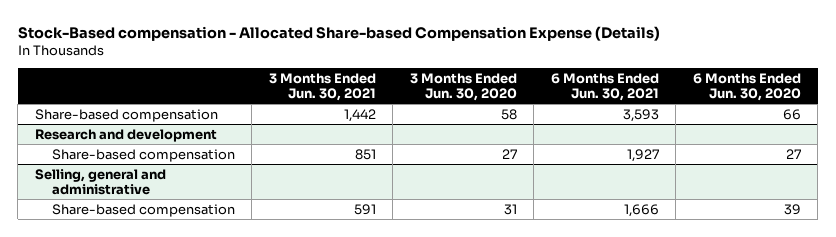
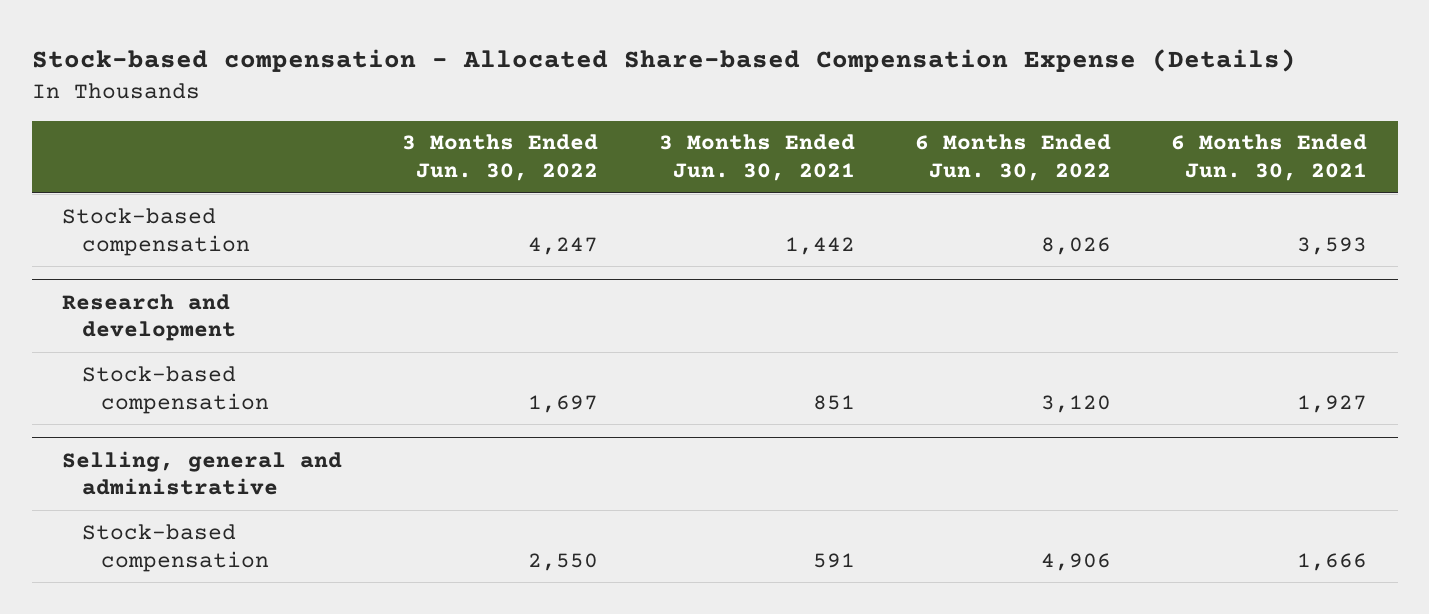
[17,25,660,41] Stock-Based compensation - Allocated Share-based Compensation Expense (Details) -> [31,49,1296,73] Stock-based compensation - Allocated Share-based Compensation Expense (Details)
[409,72,517,101] 3 Months Ended Jun. 30, 2020 -> none
[692,72,801,101] 6 Months Ended Jun. 30, 2020 -> none
none -> [402,134,599,182] 3 Months Ended Jun. 30, 2022
none -> [915,134,1112,182] 6 Months Ended Jun. 30, 2022
[34,108,218,122] Share-based compensation -> [61,207,250,256] Stock-based compensation
[51,148,235,162] Share-based compensation -> [81,365,270,414] Stock-based compensation
[51,203,235,217] Share-based compensation -> [81,523,270,572] Stock-based compensation

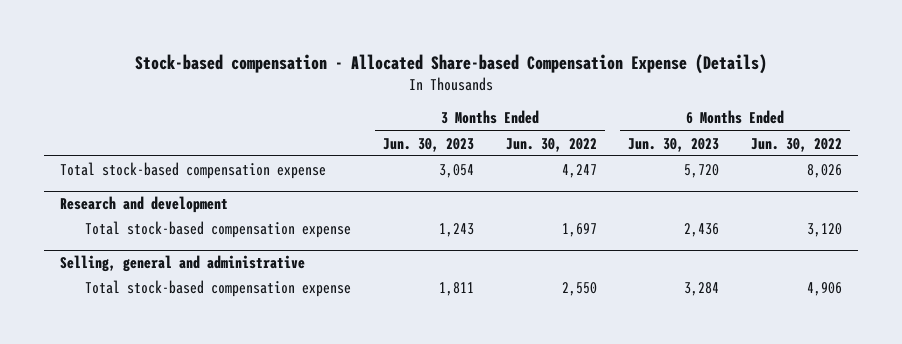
[658,134,855,182] 3 Months Ended Jun. 30, 2021 -> none
[1171,134,1368,182] 6 Months Ended Jun. 30, 2021 -> none
none -> [382,137,474,152] Jun. 30, 2023
none -> [628,137,720,152] Jun. 30, 2023
[61,207,250,256] Stock-based compensation -> [60,162,327,180] Total stock-based compensation expense
[81,365,270,414] Stock-based compensation -> [85,221,352,239] Total stock-based compensation expense
[81,523,270,572] Stock-based compensation -> [85,280,352,298] Total stock-based compensation expense

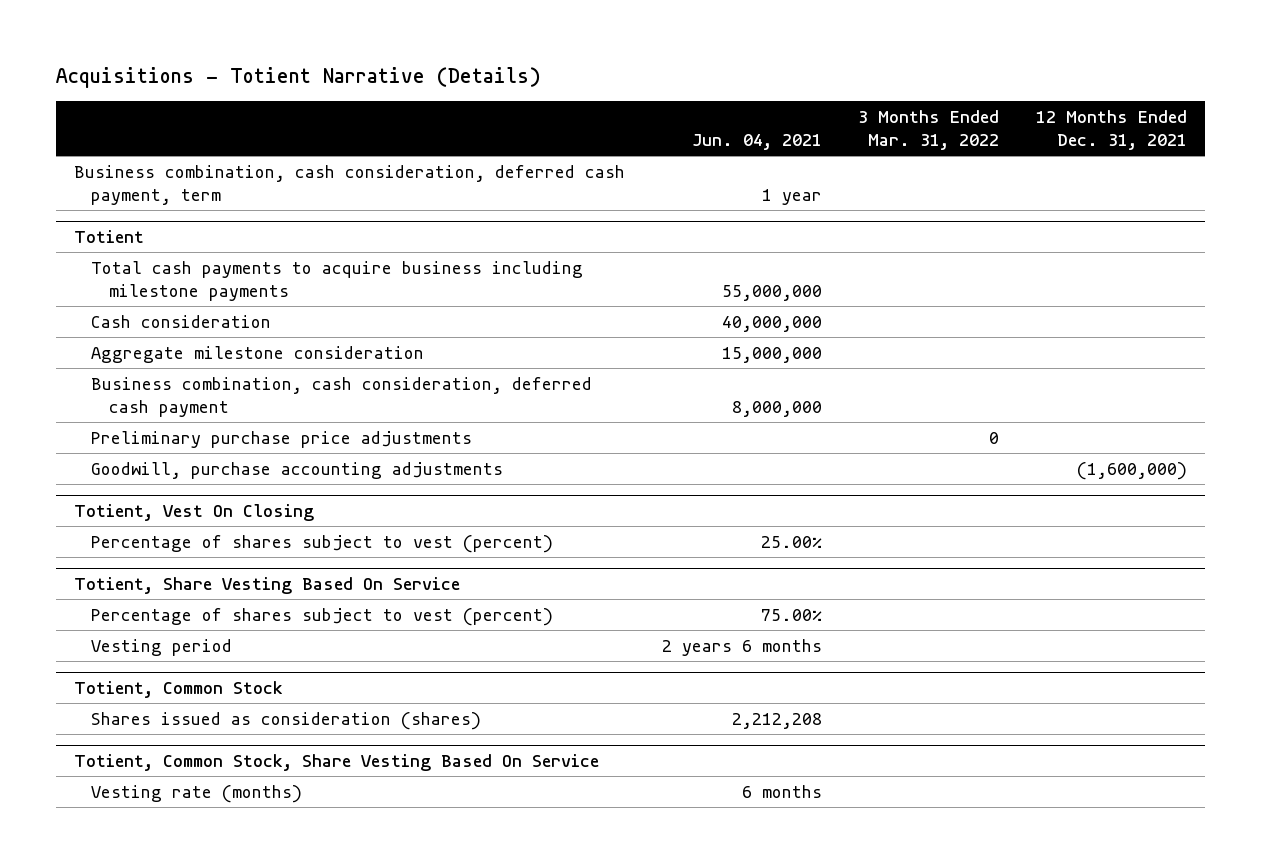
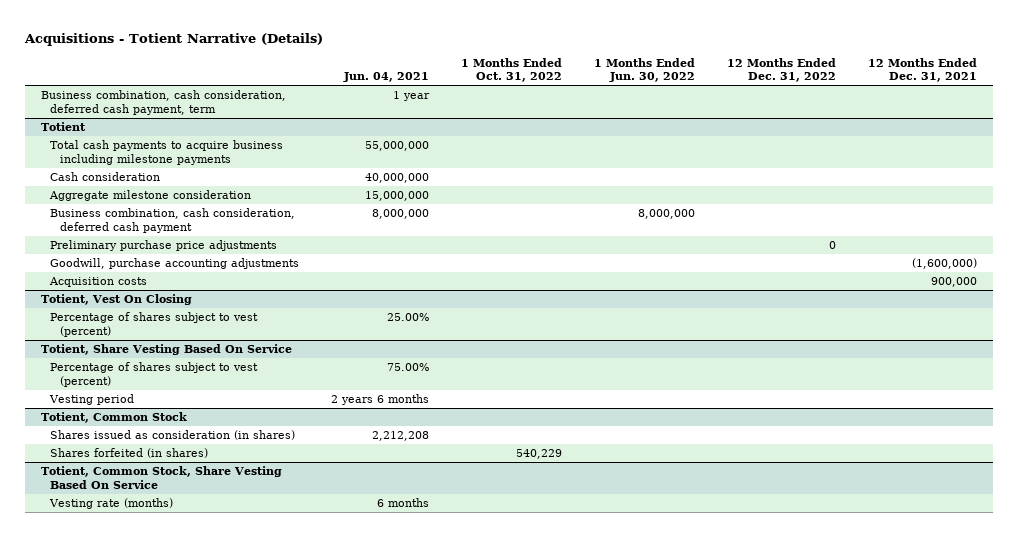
[858,110,1000,150] 3 Months Ended Mar. 31, 2022 -> none
none -> [461,57,563,83] 1 Months Ended Oct. 31, 2022
none -> [593,57,695,83] 1 Months Ended Jun. 30, 2022
none -> [726,57,836,83] 12 Months Ended Dec. 31, 2022
none -> [49,277,148,288] Acquisition costs
[91,711,482,730] Shares issued as consideration (shares) -> [50,430,296,441] Shares issued as consideration (in shares)
none -> [50,448,209,459] Shares forfeited (in shares)

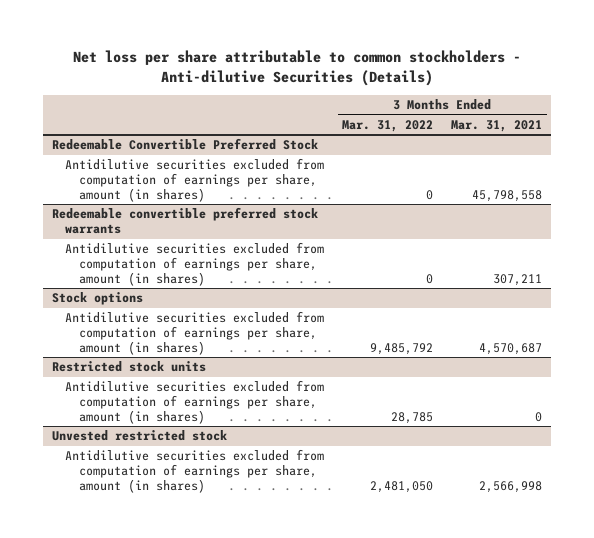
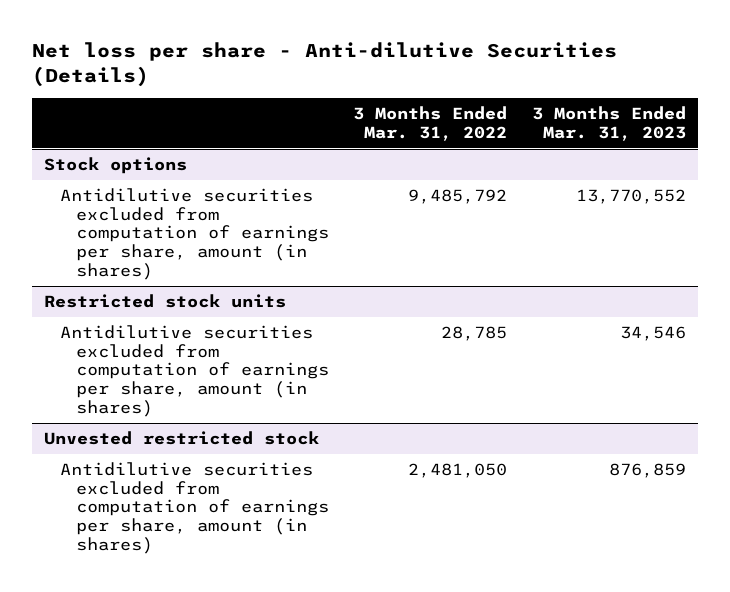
[72,50,521,87] Net loss per share attributable to common stockholders - Anti-dilutive Securities (Details) -> [32,42,618,88] Net loss per share - Anti-dilutive Securities (Details)
[451,119,543,132] Mar. 31, 2021 -> none
none -> [531,106,686,141] 3 Months Ended Mar. 31, 2023
[51,138,318,151] Redeemable Convertible Preferred Stock -> none
[65,158,325,203] Antidilutive securities excluded from computation of earnings per share, amount (in shares) -> none
[51,207,318,235] Redeemable convertible preferred stock warrants -> none
[65,242,325,287] Antidilutive securities excluded from computation of earnings per share, amount (in shares) -> none

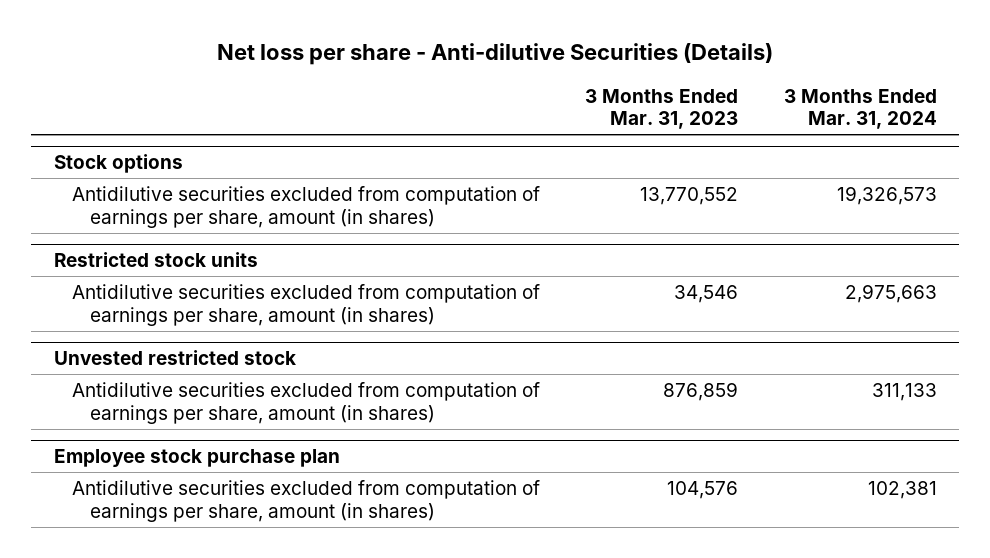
[353,106,508,141] 3 Months Ended Mar. 31, 2022 -> none
none -> [783,88,937,130] 3 Months Ended Mar. 31, 2024
none -> [53,449,340,468] Employee stock purchase plan
none -> [71,480,540,522] Antidilutive securities excluded from computation of earnings per share, amount (in shares)

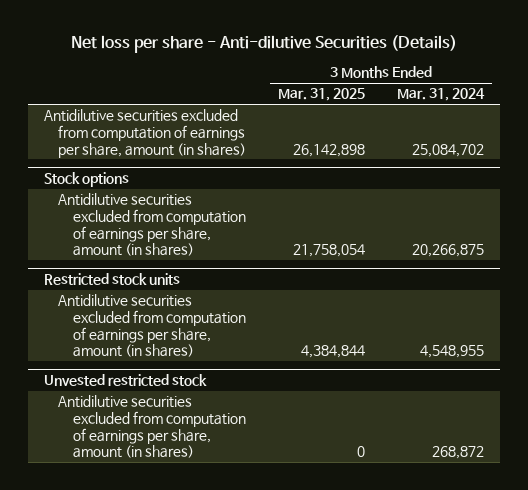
[585,88,739,130] 3 Months Ended Mar. 31, 2023 -> none
none -> [278,88,366,102] Mar. 31, 2025
none -> [43,109,247,158] Antidilutive securities excluded from computation of earnings per share, amount (in shares)
[836,186,937,206] 19,326,573 -> [412,244,485,258] 20,266,875
[844,284,937,304] 2,975,663 -> [420,345,485,359] 4,548,955
[53,449,340,468] Employee stock purchase plan -> none
[71,480,540,522] Antidilutive securities excluded from computation of earnings per share, amount (in shares) -> none
[871,383,937,402] 311,133 -> [432,446,485,460] 268,872

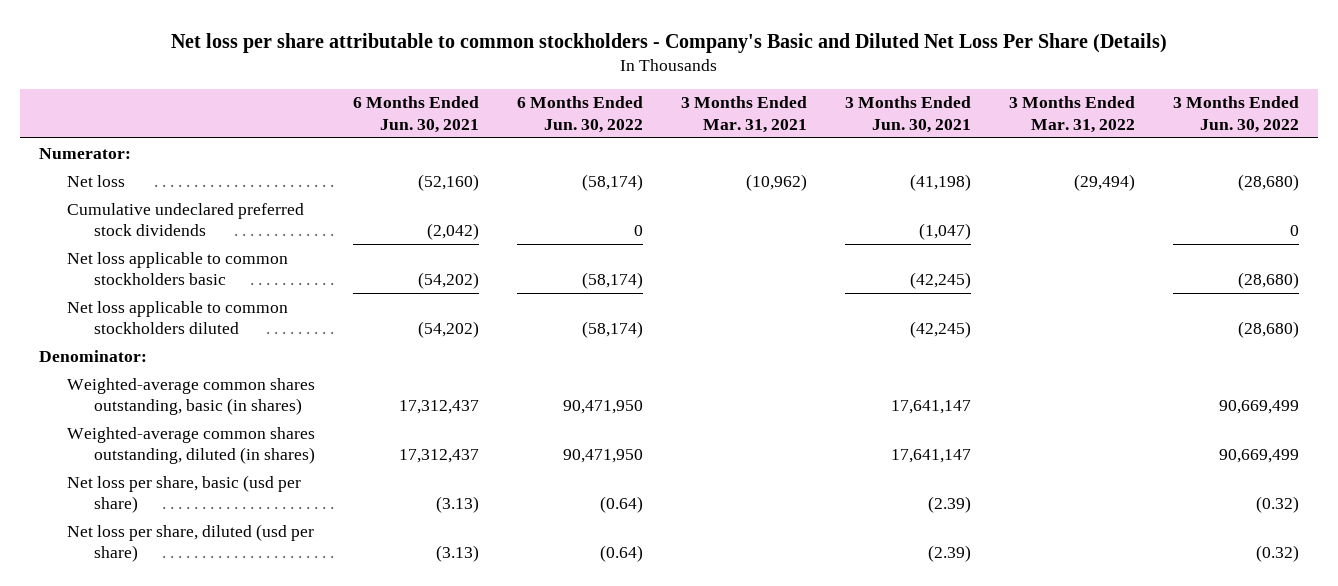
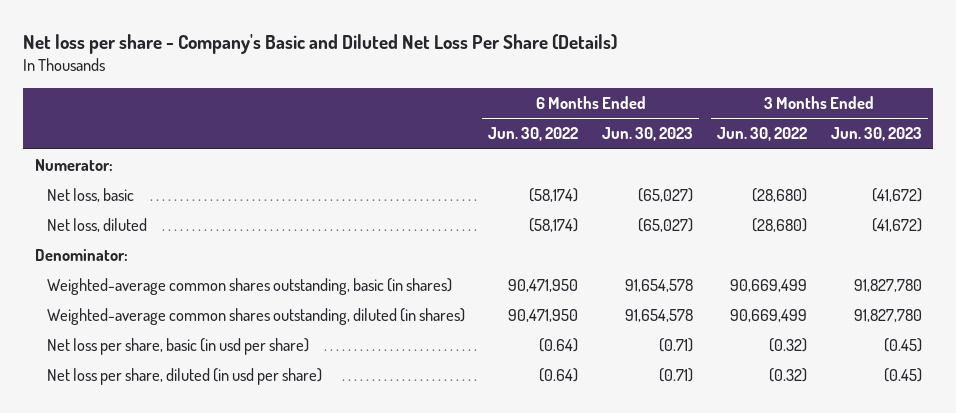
[171,32,1168,53] Net loss per share attributable to common stockholders - Company's Basic and Diluted Net Loss Per Share (Details) -> [22,33,617,54] Net loss per share - Company's Basic and Diluted Net Loss Per Share (Details)
[352,96,479,133] 6 Months Ended Jun. 30, 2021 -> none
[680,96,807,133] 3 Months Ended Mar. 31, 2021 -> none
[844,96,971,133] 3 Months Ended Jun. 30, 2021 -> none
[1008,96,1135,133] 3 Months Ended Mar. 31, 2022 -> none
none -> [602,127,694,142] Jun. 30, 2023
none -> [830,127,922,142] Jun. 30, 2023
[66,174,125,187] Net loss -> none
[66,202,304,236] Cumulative undeclared preferred stock dividends -> none
[66,251,288,285] Net loss applicable to common stockholders basic -> [46,188,134,203] Net loss, basic
[66,300,288,334] Net loss applicable to common stockholders diluted -> [46,218,147,233] Net loss, diluted
[66,474,301,513] Net loss per share, basic (usd per share) -> [46,338,309,356] Net loss per share, basic (in usd per share)
[66,523,314,562] Net loss per share, diluted (usd per share) -> [46,368,322,386] Net loss per share, diluted (in usd per share)

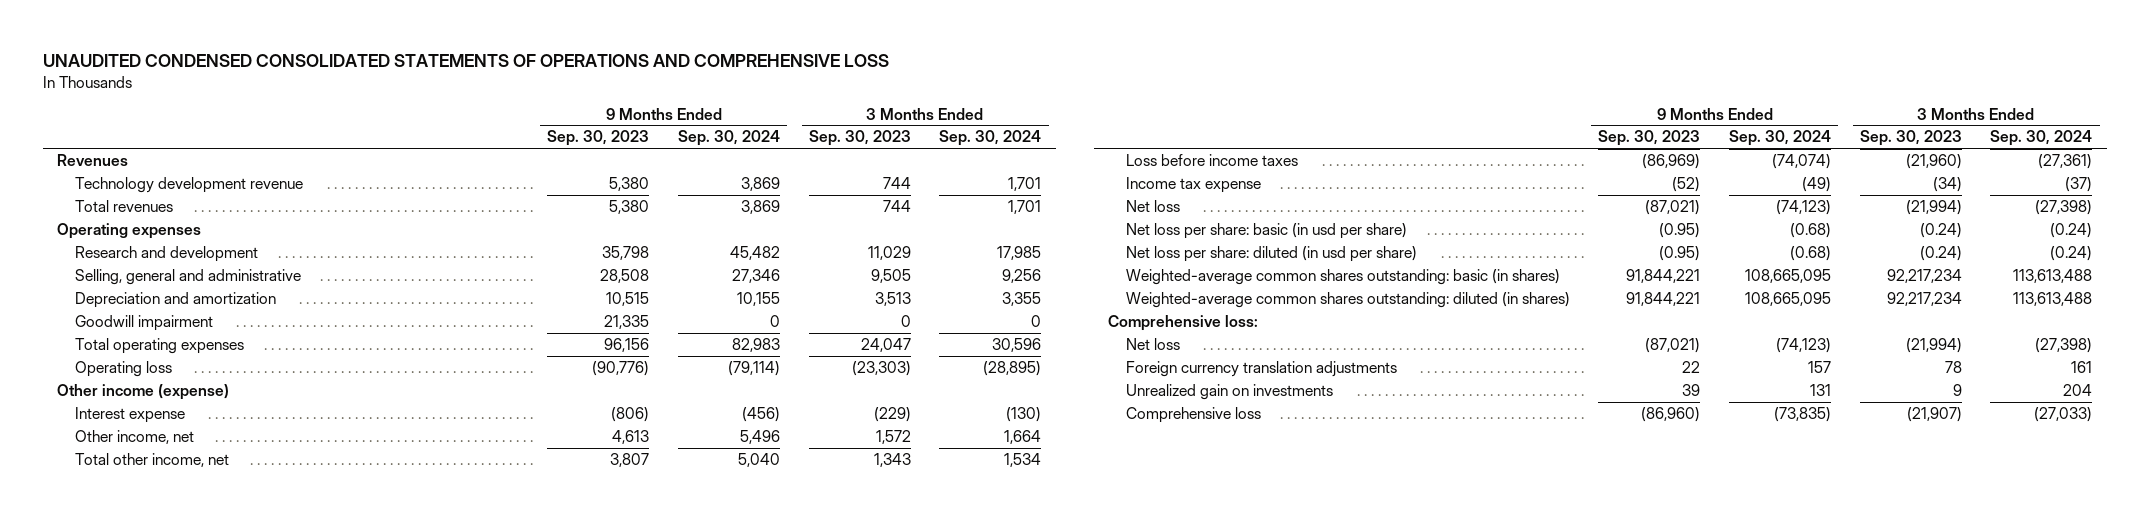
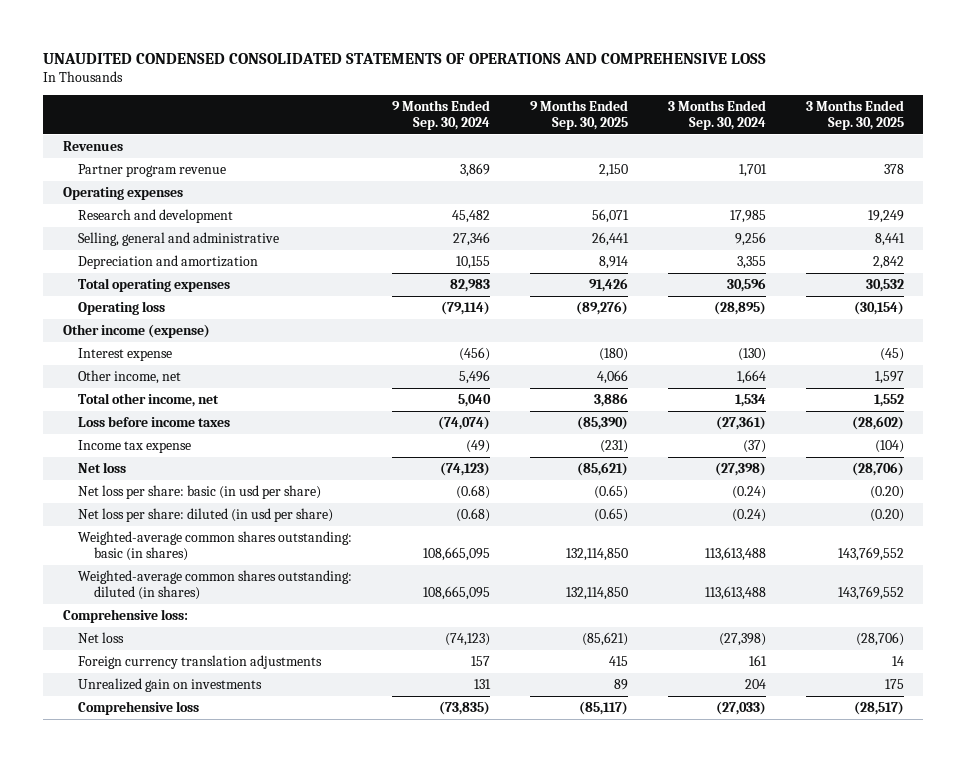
[547,130,650,147] Sep. 30, 2023 -> none
[808,130,911,147] Sep. 30, 2023 -> none
none -> [529,99,628,130] 9 Months Ended Sep. 30, 2025
none -> [805,99,904,130] 3 Months Ended Sep. 30, 2025
[74,199,173,212] Total revenues -> none
[74,176,303,193] Technology development revenue -> [78,163,227,177] Partner program revenue
[74,314,213,331] Goodwill impairment -> none

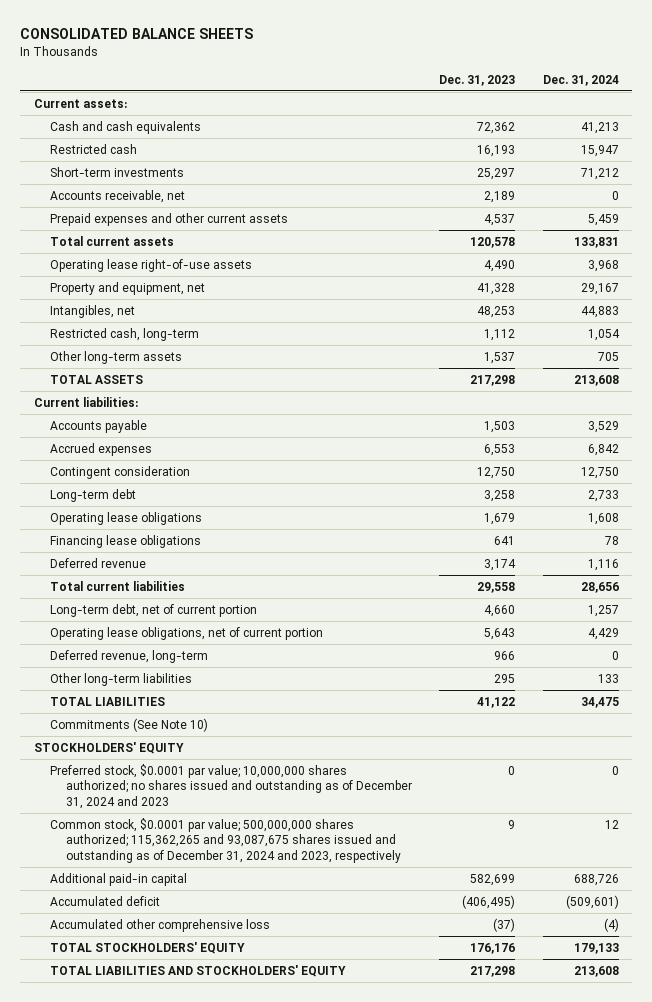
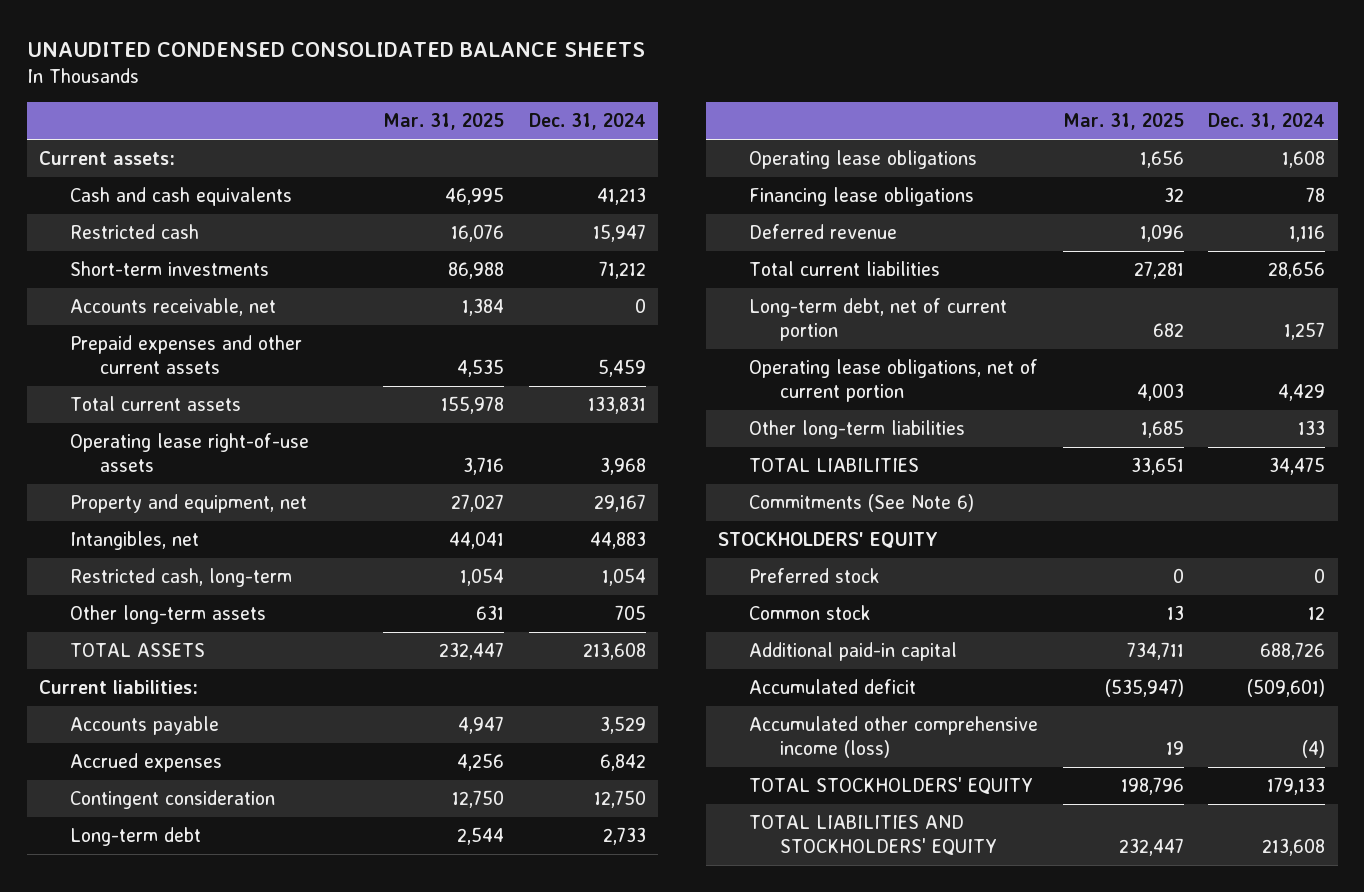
[20,28,254,40] CONSOLIDATED BALANCE SHEETS -> [26,41,645,57] UNAUDITED CONDENSED CONSOLIDATED BALANCE SHEETS
[439,74,516,86] Dec. 31, 2023 -> none
none -> [383,113,505,131] Mar. 31, 2025
[49,649,208,663] Deferred revenue, long-term -> none
[49,717,208,732] Commitments (See Note 10) -> [749,494,975,513] Commitments (See Note 6)
[49,763,413,810] Preferred stock, $0.0001 par value; 10,000,000 shares authorized; no shares issued and outstanding as of December 31, 2024 and 2023 -> [749,568,881,584] Preferred stock
[49,817,402,864] Common stock, $0.0001 par value; 500,000,000 shares authorized; 115,362,265 and 93,087,675 shares issued and outstanding as of December 31, 2024 and 2023, respectively -> [749,605,872,621] Common stock
[49,918,270,932] Accumulated other comprehensive loss -> [749,716,1039,759] Accumulated other comprehensive income (loss)

